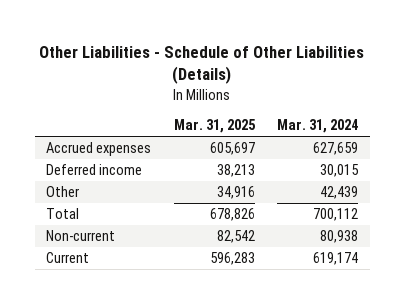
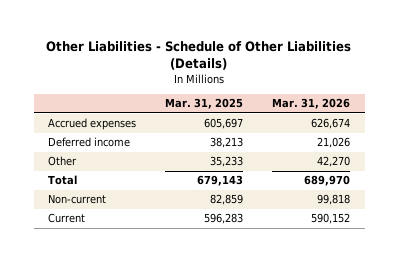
[277,119,359,134] Mar. 31, 2024 -> none
none -> [272,98,351,110] Mar. 31, 2026
[216,186,255,200] 34,916 -> [210,156,244,168] 35,233
[209,208,255,222] 678,826 -> [197,175,244,187] 679,143
[216,230,255,244] 82,542 -> [210,194,244,206] 82,859

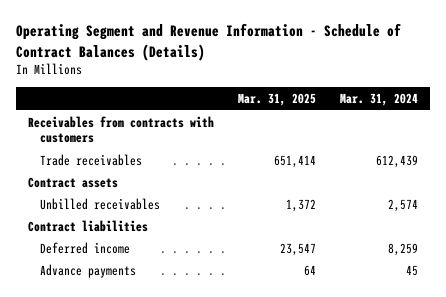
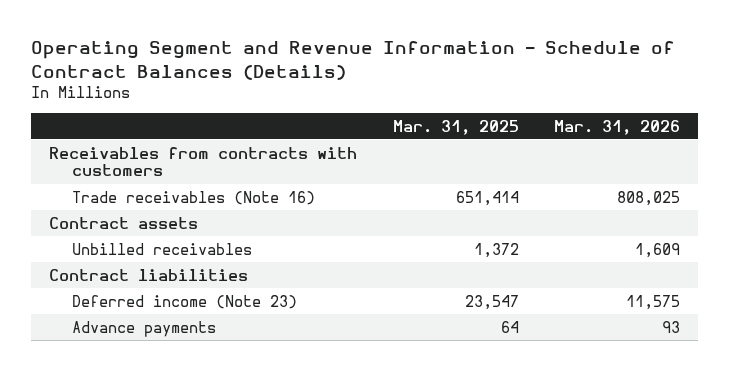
[340,93,419,107] Mar. 31, 2024 -> none
none -> [554,119,681,135] Mar. 31, 2026
[40,153,143,166] Trade receivables -> [72,190,316,205] Trade receivables (Note 16)
[40,241,131,254] Deferred income -> [72,294,298,309] Deferred income (Note 23)

